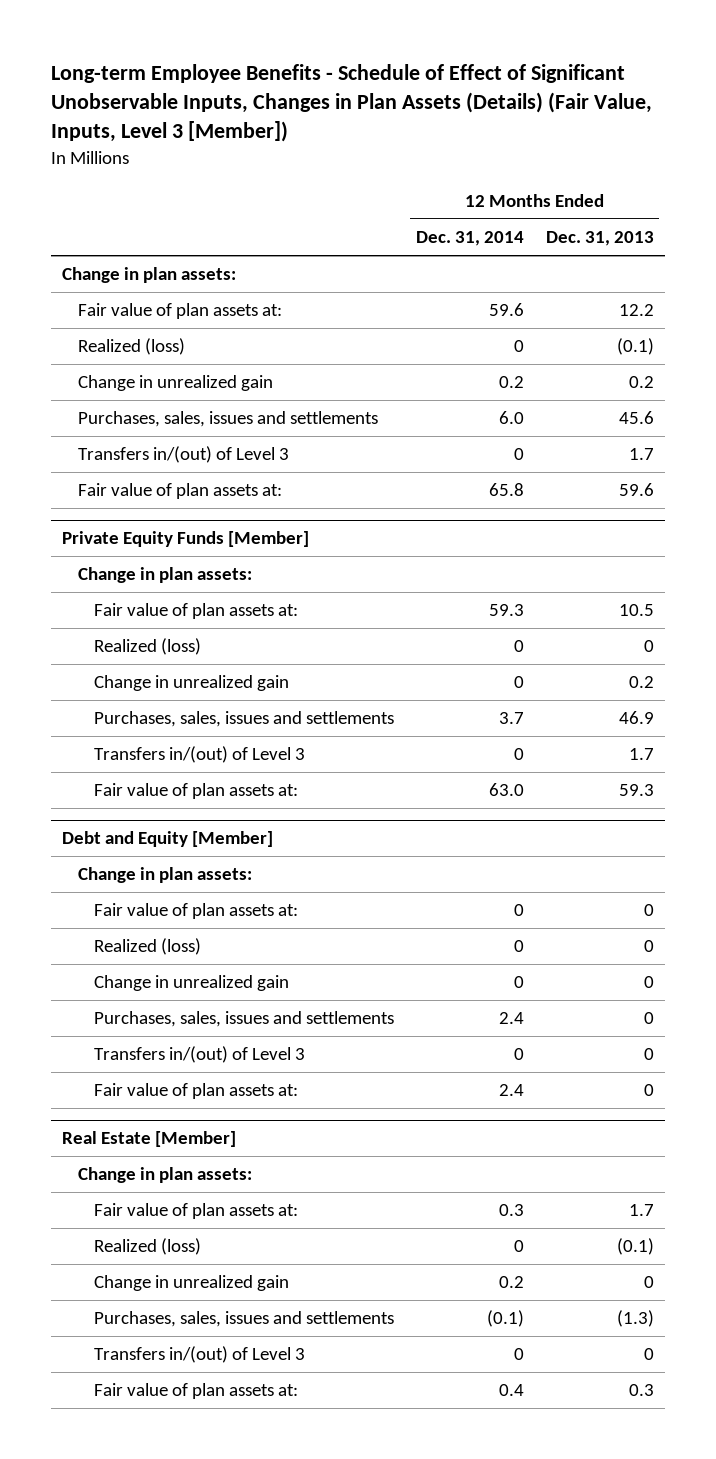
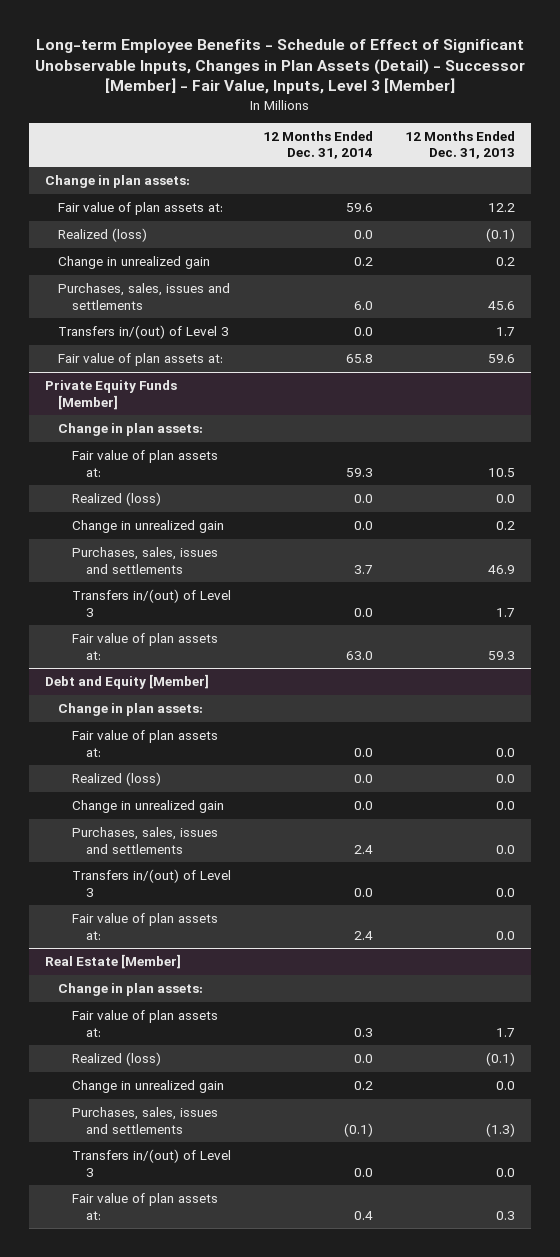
[50,63,652,143] Long-term Employee Benefits - Schedule of Effect of Significant Unobservable Inputs, Changes in Plan Assets (Details) (Fair Value, Inputs, Level 3 [Member]) -> [34,38,525,95] Long-term Employee Benefits - Schedule of Effect of Significant Unobservable Inputs, Changes in Plan Assets (Detail) - Successor [Member] - Fair Value, Inputs, Level 3 [Member]
[513,340,524,353] 0 -> [354,230,374,240] 0.0
[513,448,524,461] 0 -> [354,327,374,337] 0.0
[513,640,524,653] 0 -> [354,494,374,504] 0.0
[643,640,654,653] 0 -> [495,494,515,504] 0.0
[513,676,524,689] 0 -> [354,521,374,531] 0.0
[513,748,524,761] 0 -> [354,607,374,617] 0.0
[513,904,524,917] 0 -> [354,747,374,757] 0.0
[643,904,654,917] 0 -> [495,747,515,757] 0.0
[513,940,524,953] 0 -> [354,774,374,784] 0.0
[643,940,654,953] 0 -> [495,774,515,784] 0.0
[513,976,524,989] 0 -> [354,801,374,811] 0.0
[643,976,654,989] 0 -> [495,801,515,811] 0.0
[643,1012,654,1025] 0 -> [495,844,515,854] 0.0
[513,1048,524,1061] 0 -> [354,887,374,897] 0.0
[643,1048,654,1061] 0 -> [495,887,515,897] 0.0
[643,1084,654,1097] 0 -> [495,930,515,940] 0.0
[513,1240,524,1253] 0 -> [354,1054,374,1064] 0.0
[643,1276,654,1289] 0 -> [495,1081,515,1091] 0.0
[513,1348,524,1361] 0 -> [354,1167,374,1177] 0.0
[643,1348,654,1361] 0 -> [495,1167,515,1177] 0.0

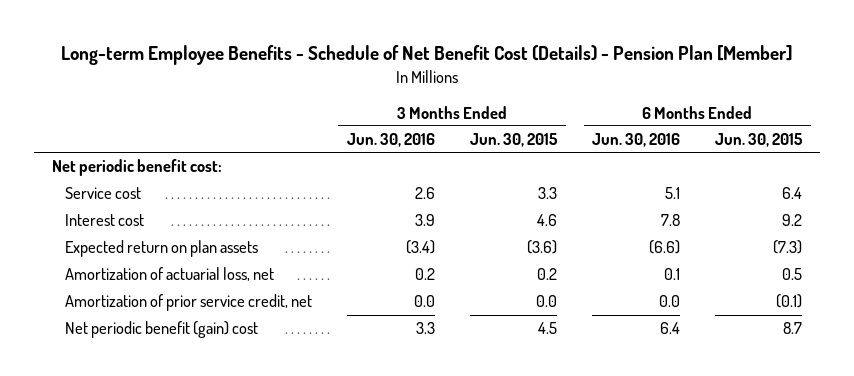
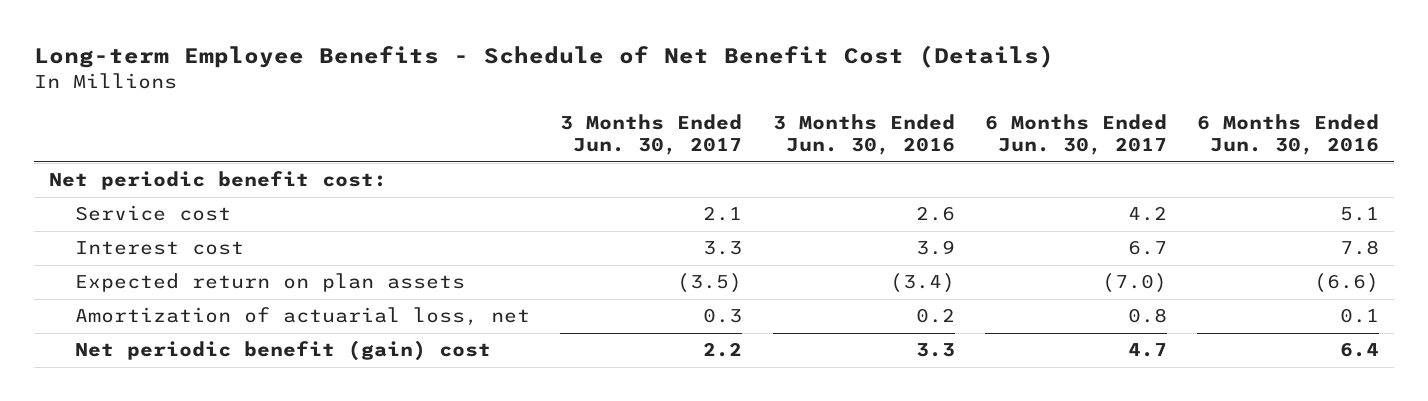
[61,45,794,66] Long-term Employee Benefits - Schedule of Net Benefit Cost (Details) - Pension Plan [Member] -> [33,44,1054,68] Long-term Employee Benefits - Schedule of Net Benefit Cost (Details)
[470,133,559,148] Jun. 30, 2015 -> none
[715,133,804,148] Jun. 30, 2015 -> none
none -> [560,114,743,156] 3 Months Ended Jun. 30, 2017
none -> [984,114,1167,156] 6 Months Ended Jun. 30, 2017
[65,294,313,312] Amortization of prior service credit, net -> none

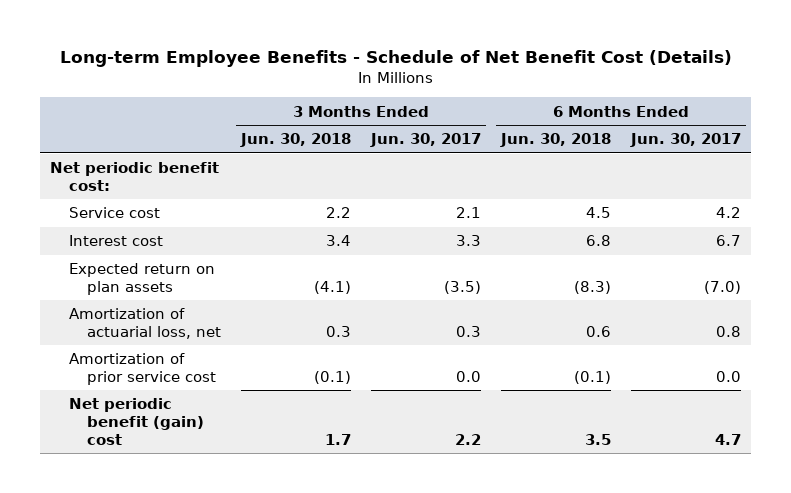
[772,114,955,156] 3 Months Ended Jun. 30, 2016 -> none
[1197,114,1380,156] 6 Months Ended Jun. 30, 2016 -> none
none -> [239,133,351,148] Jun. 30, 2018
none -> [499,133,611,148] Jun. 30, 2018
none -> [68,353,216,385] Amortization of prior service cost

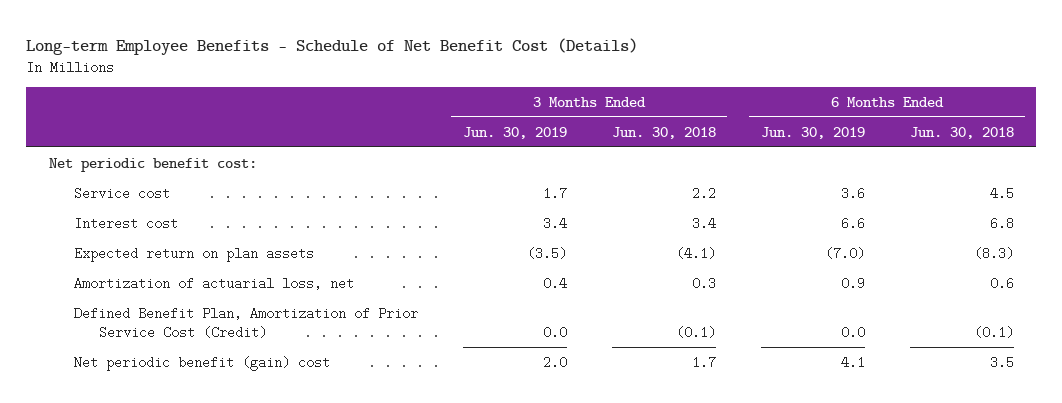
[369,133,481,148] Jun. 30, 2017 -> none
[629,133,741,148] Jun. 30, 2017 -> none
none -> [462,126,567,139] Jun. 30, 2019
none -> [760,126,865,139] Jun. 30, 2019
[68,353,216,385] Amortization of prior service cost -> [73,306,418,340] Defined Benefit Plan, Amortization of Prior Service Cost (Credit)

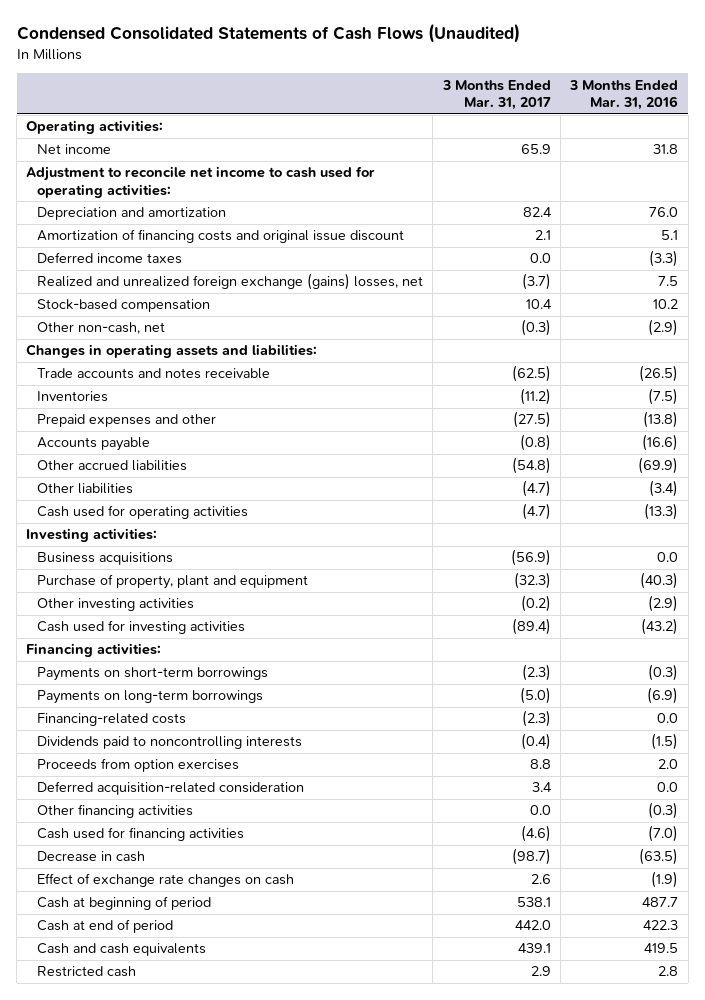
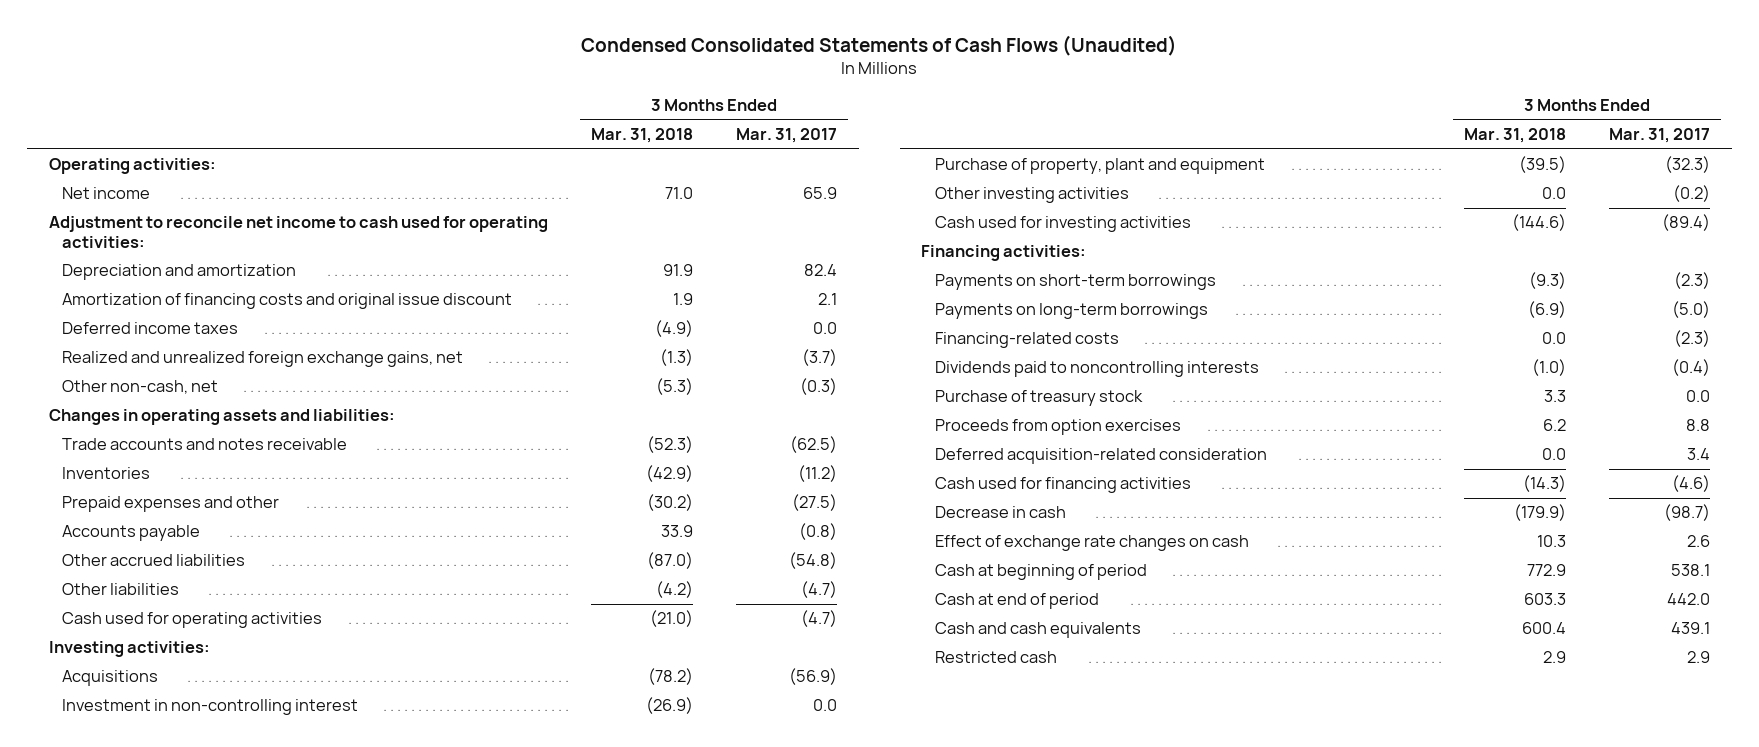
[569,79,679,111] 3 Months Ended Mar. 31, 2016 -> none
none -> [590,128,693,144] Mar. 31, 2018
[37,299,211,313] Stock-based compensation -> none
[37,273,424,291] Realized and unrealized foreign exchange (gains) losses, net -> [62,351,464,368] Realized and unrealized foreign exchange gains, net
[37,552,174,566] Business acquisitions -> [62,670,159,687] Acquisitions
none -> [62,699,359,716] Investment in non-controlling interest
none -> [934,390,1143,407] Purchase of treasury stock
[37,804,194,819] Other financing activities -> none

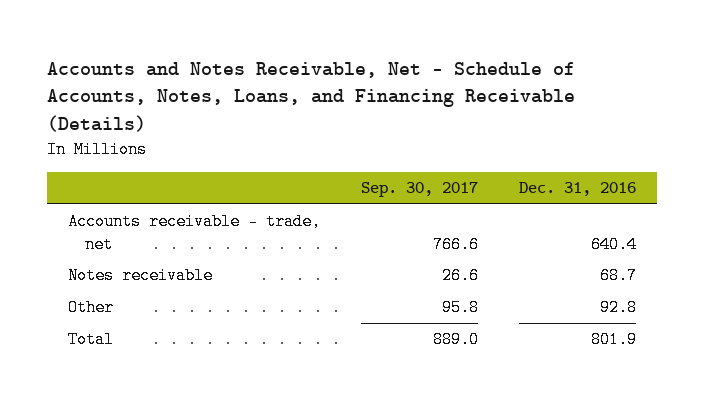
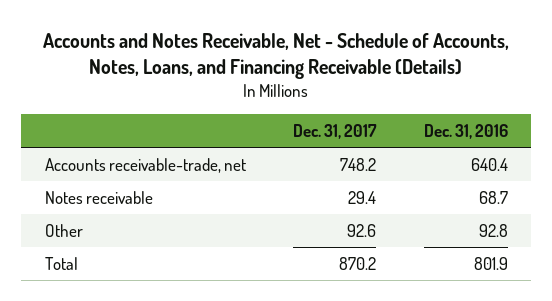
[360,182,478,198] Sep. 30, 2017 -> none
none -> [293,124,378,140] Dec. 31, 2017
[67,213,321,253] Accounts receivable - trade, net -> [44,157,246,173] Accounts receivable-trade, net

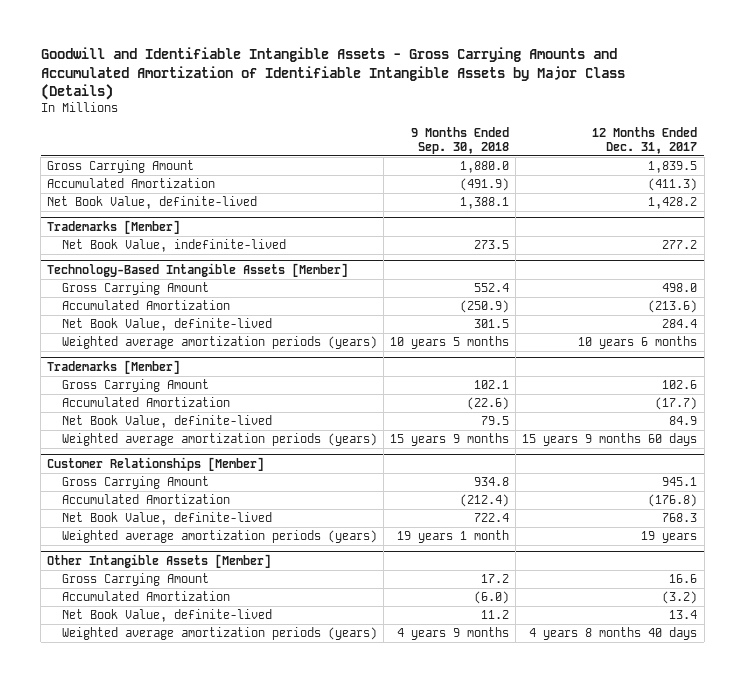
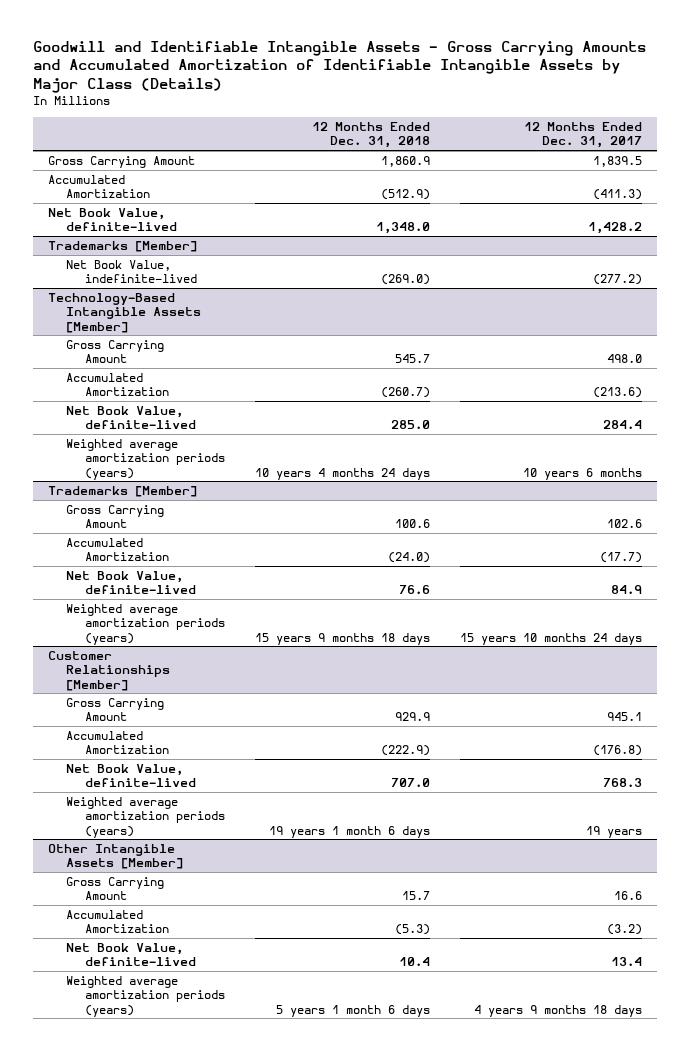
[411,127,510,154] 9 Months Ended Sep. 30, 2018 -> none
none -> [311,122,430,149] 12 Months Ended Dec. 31, 2018
[662,240,698,250] 277.2 -> [592,274,642,286] (277.2)
[522,433,698,447] 15 years 9 months 60 days -> [459,632,642,645] 15 years 10 months 24 days
[529,627,698,641] 4 years 8 months 40 days -> [473,1004,642,1017] 4 years 9 months 18 days

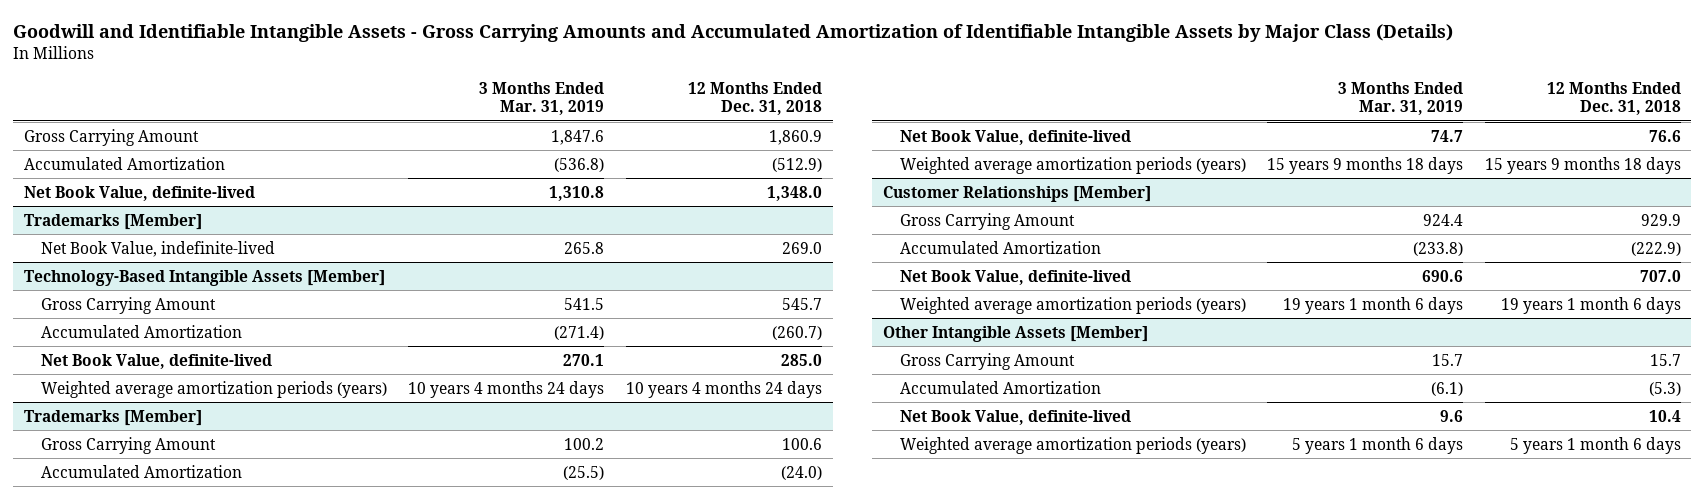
[523,122,642,149] 12 Months Ended Dec. 31, 2017 -> none
none -> [479,82,605,116] 3 Months Ended Mar. 31, 2019
[380,274,430,286] (269.0) -> [781,241,822,254] 269.0

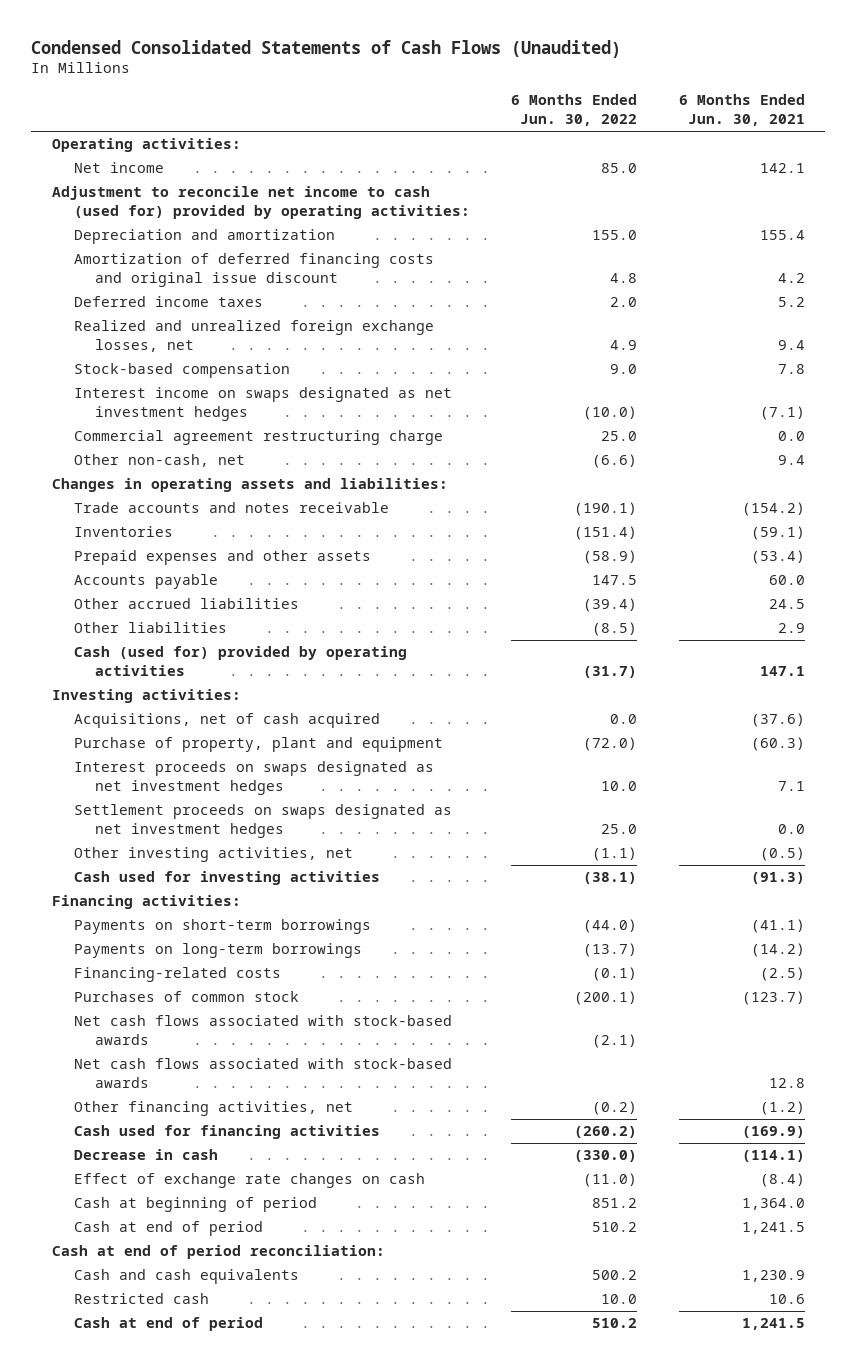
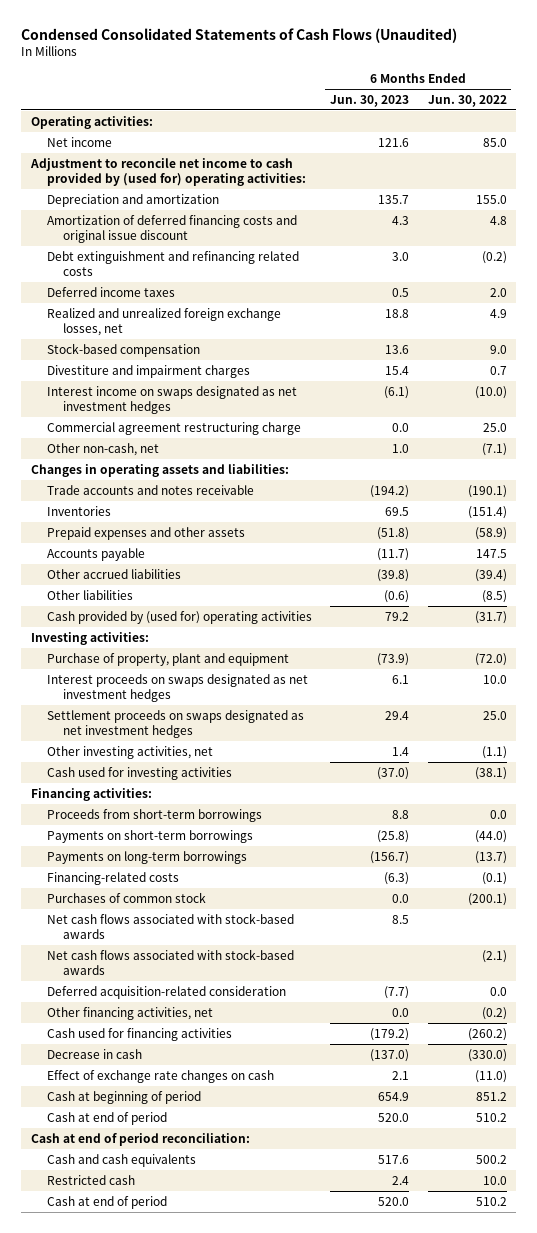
[678,94,805,127] 6 Months Ended Jun. 30, 2021 -> none
none -> [330,94,410,107] Jun. 30, 2023
[51,186,470,220] Adjustment to reconcile net income to cash (used for) provided by operating activities: -> [29,157,306,186] Adjustment to reconcile net income to cash provided by (used for) operating activities:
none -> [46,250,299,276] Debt extinguishment and refinancing related costs
none -> [46,364,250,378] Divestiture and impairment charges
[592,454,638,469] (6.6) -> [481,442,507,456] (7.1)
[73,646,407,677] Cash (used for) provided by operating activities -> [46,610,312,624] Cash provided by (used for) operating activities
[73,713,380,729] Acquisitions, net of cash acquired -> none
none -> [46,808,262,822] Proceeds from short-term borrowings
[73,1015,452,1046] Net cash flows associated with stock-based awards -> [46,948,294,975] Net cash flows associated with stock-based awards
none -> [46,985,286,999] Deferred acquisition-related consideration

